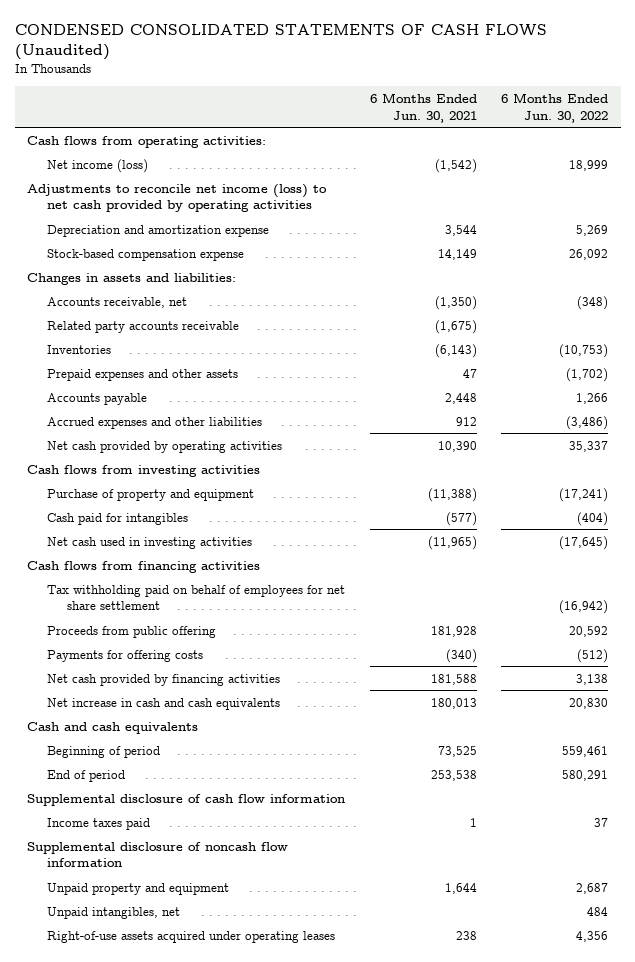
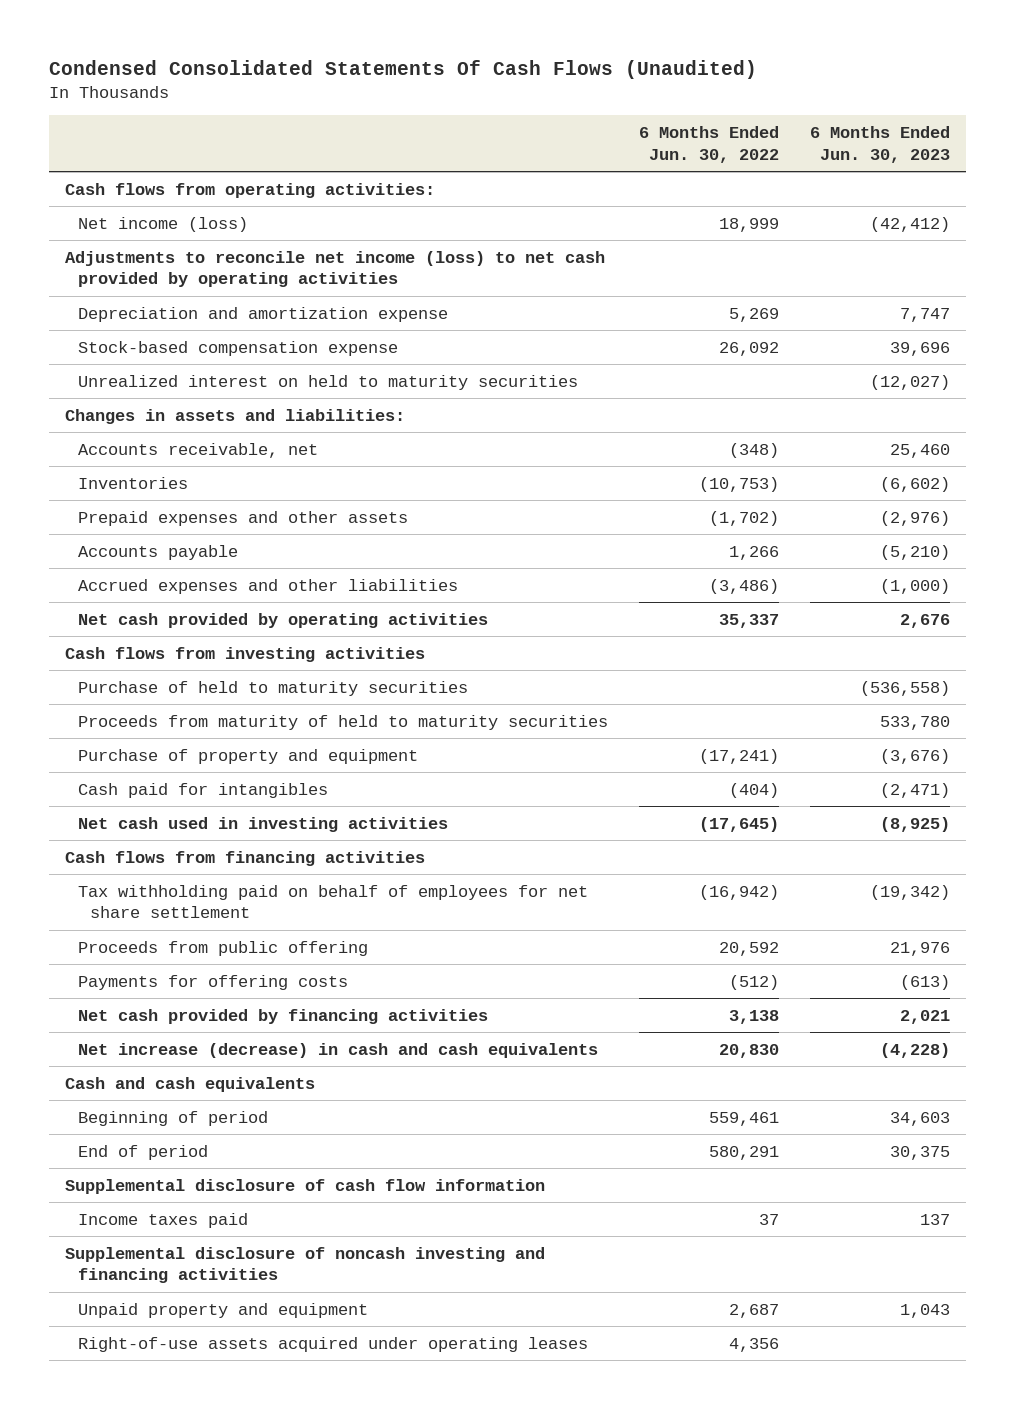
[14,23,547,61] CONDENSED CONSOLIDATED STATEMENTS OF CASH FLOWS (Unaudited) -> [49,60,758,80] Condensed Consolidated Statements Of Cash Flows (Unaudited)
[369,93,477,123] 6 Months Ended Jun. 30, 2021 -> none
none -> [810,126,951,163] 6 Months Ended Jun. 30, 2023
none -> [77,374,578,390] Unrealized interest on held to maturity securities
[47,320,240,333] Related party accounts receivable -> none
none -> [77,680,468,696] Purchase of held to maturity securities
none -> [77,714,608,730] Proceeds from maturity of held to maturity securities
[47,697,281,710] Net increase in cash and cash equivalents -> [77,1042,598,1058] Net increase (decrease) in cash and cash equivalents
[26,841,288,868] Supplemental disclosure of noncash flow information -> [64,1246,545,1284] Supplemental disclosure of noncash investing and financing activities
[47,906,181,919] Unpaid intangibles, net -> none

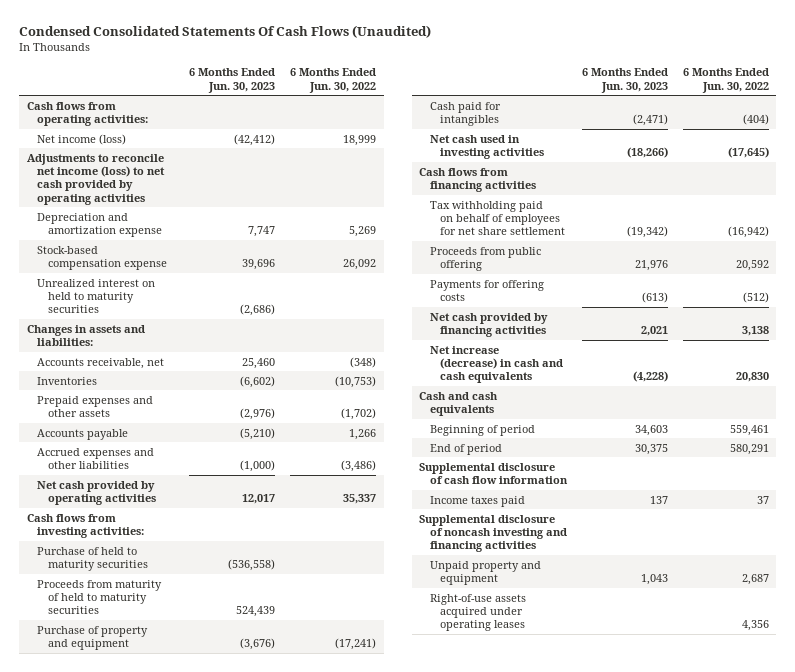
[870,374,951,390] (12,027) -> [240,304,276,317] (2,686)
[900,613,951,628] 2,676 -> [242,494,276,505] 12,017
[64,646,425,662] Cash flows from investing activities -> [26,513,145,539] Cash flows from investing activities:
[880,715,951,730] 533,780 -> [236,606,276,618] 524,439
[880,816,951,832] (8,925) -> [626,147,668,159] (18,266)

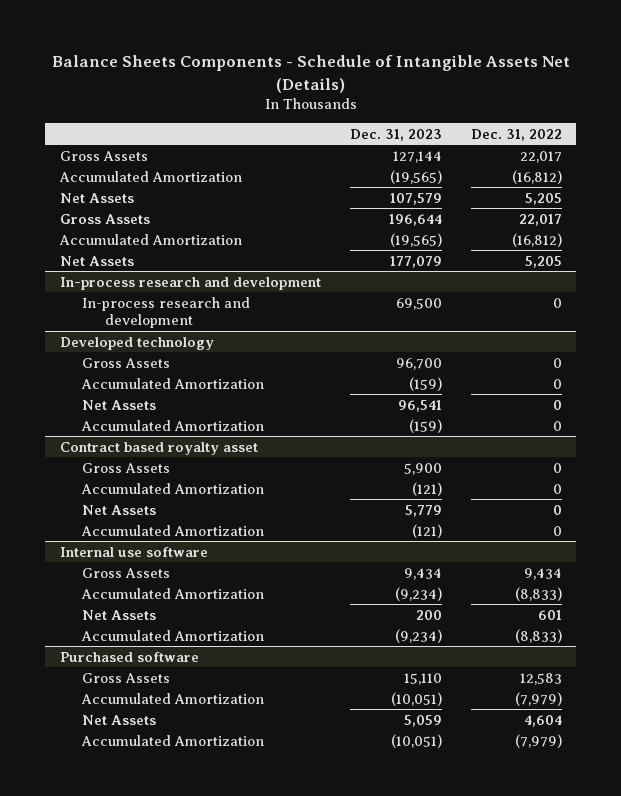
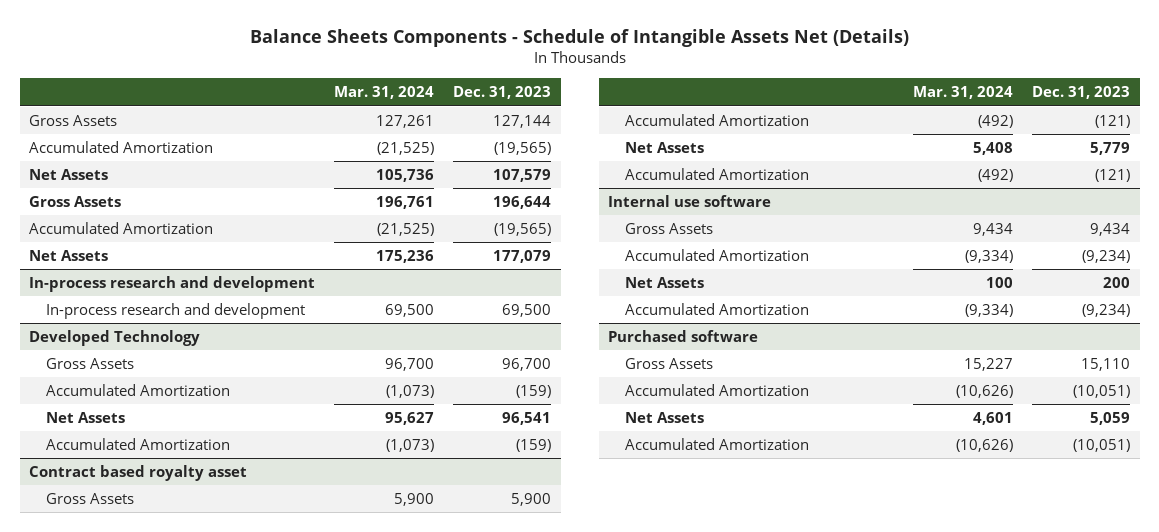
[470,128,562,141] Dec. 31, 2022 -> none
none -> [334,86,435,100] Mar. 31, 2024
[59,336,214,350] Developed technology -> [29,329,201,346] Developed Technology

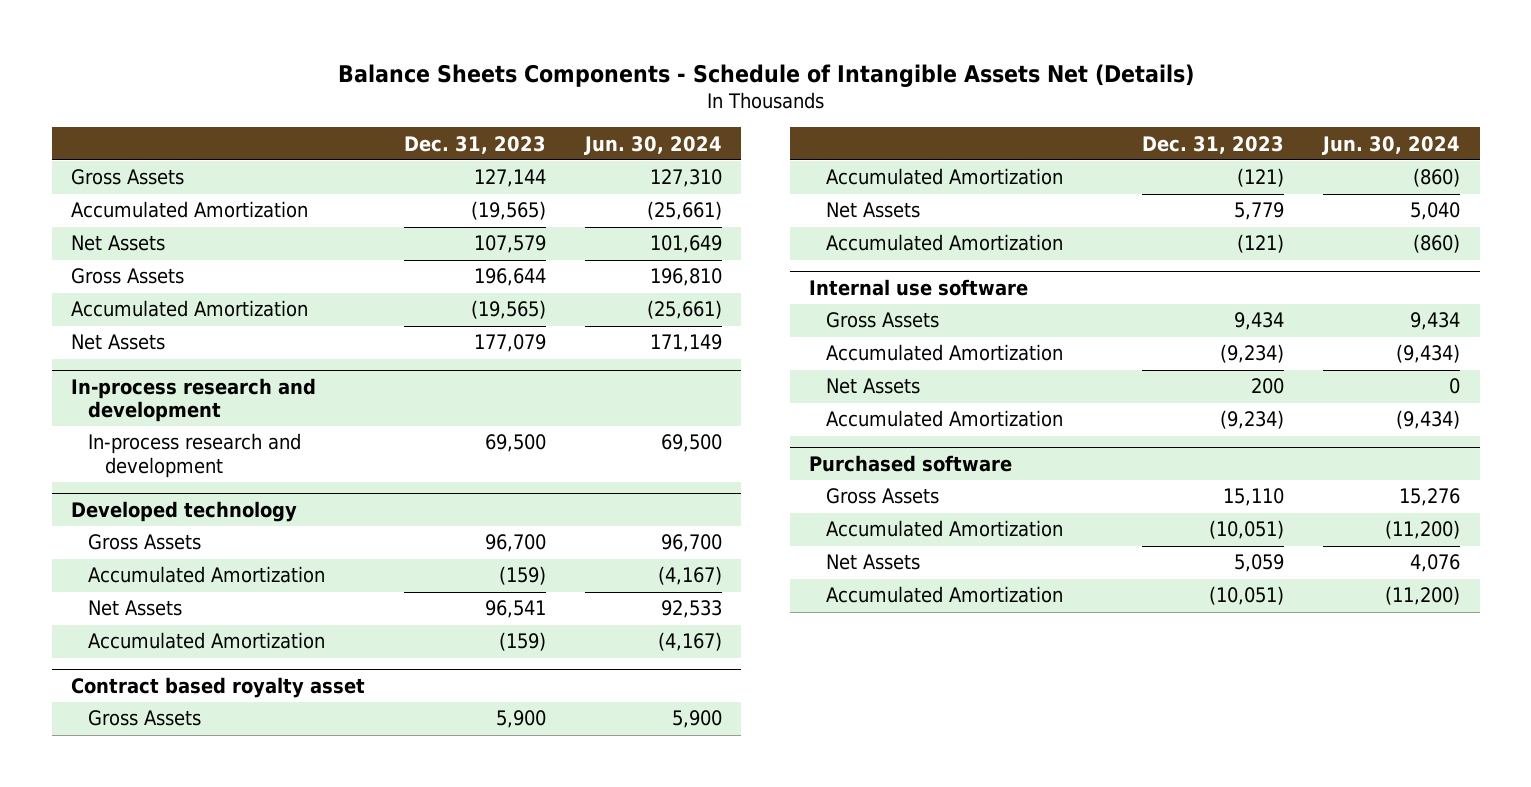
[334,86,435,100] Mar. 31, 2024 -> none
none -> [584,135,723,155] Jun. 30, 2024
[29,329,201,346] Developed Technology -> [71,500,298,522] Developed technology

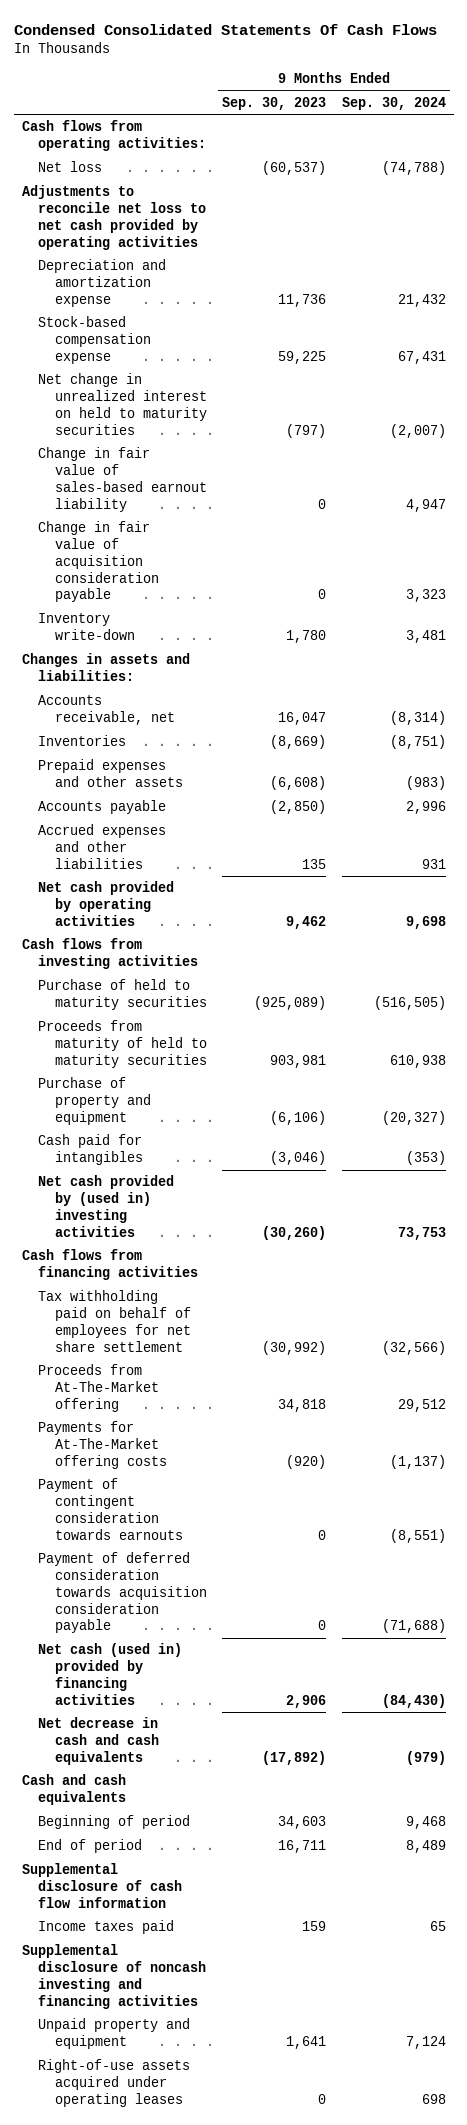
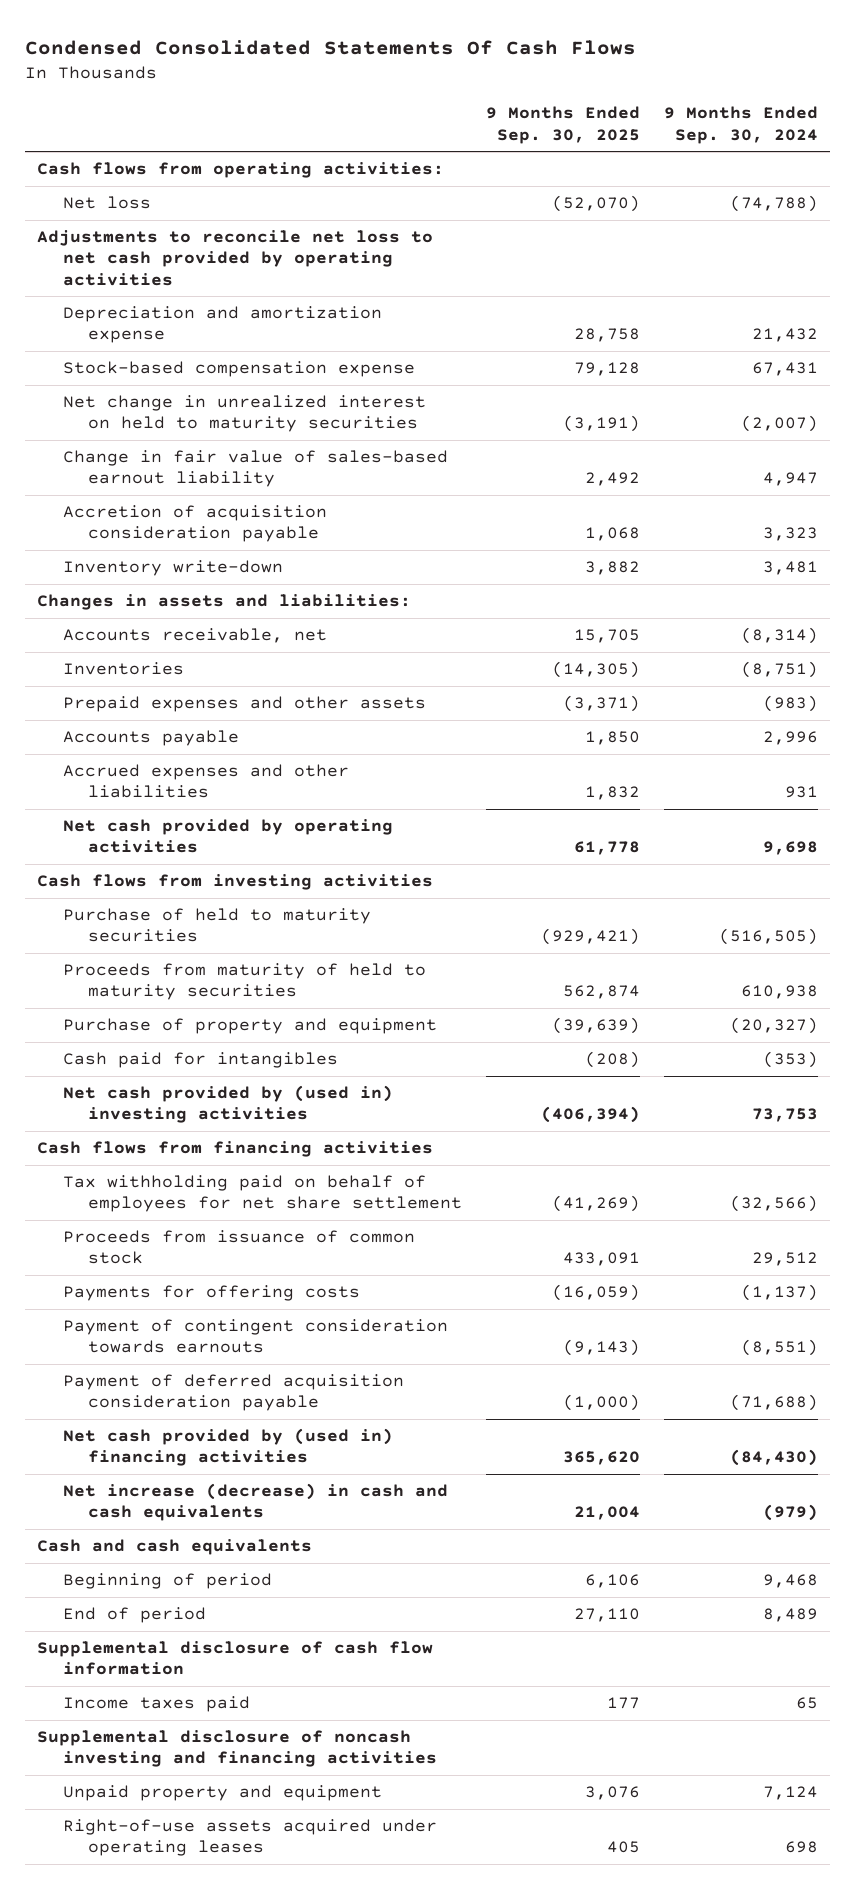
[222,96,327,110] Sep. 30, 2023 -> none
none -> [486,106,641,144] 9 Months Ended Sep. 30, 2025
[38,521,159,603] Change in fair value of acquisition consideration payable -> [62,505,327,543] Accretion of acquisition consideration payable
[38,1364,159,1412] Proceeds from At-The-Market offering -> [62,1230,415,1265] Proceeds from issuance of common stock
[38,1421,167,1469] Payments for At-The-Market offering costs -> [62,1285,360,1302] Payments for offering costs
[38,1552,207,1634] Payment of deferred consideration towards acquisition consideration payable -> [62,1374,404,1412] Payment of deferred acquisition consideration payable
[38,1643,183,1705] Net cash (used in) provided by financing activities -> [62,1428,393,1467] Net cash provided by (used in) financing activities
[38,1717,159,1765] Net decrease in cash and cash equivalents -> [62,1483,448,1522] Net increase (decrease) in cash and cash equivalents

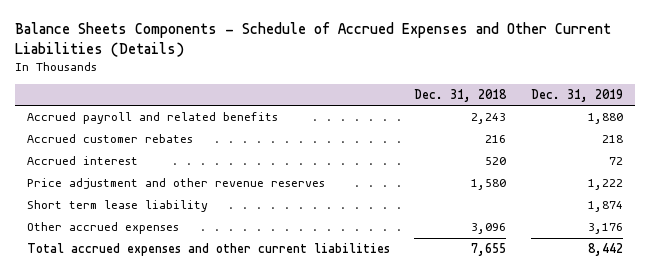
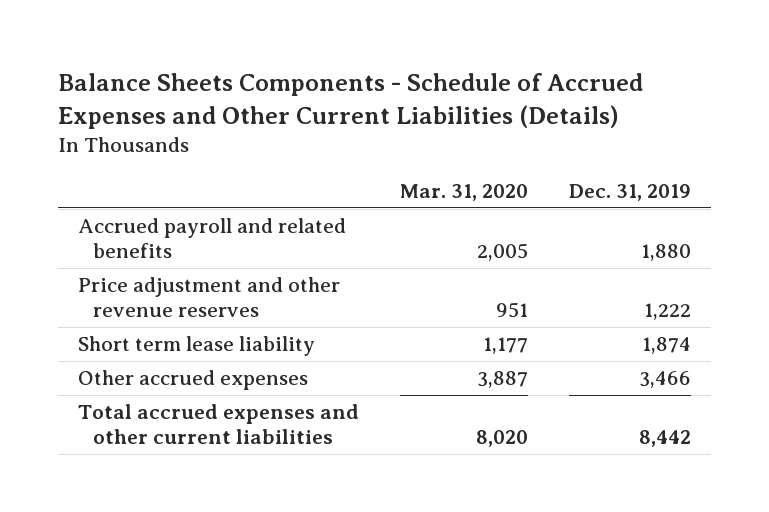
[414,88,508,102] Dec. 31, 2018 -> none
none -> [399,184,528,202] Mar. 31, 2020
[26,134,193,144] Accrued customer rebates -> none
[26,156,138,166] Accrued interest -> none
[588,223,624,235] 3,176 -> [638,371,691,389] 3,466

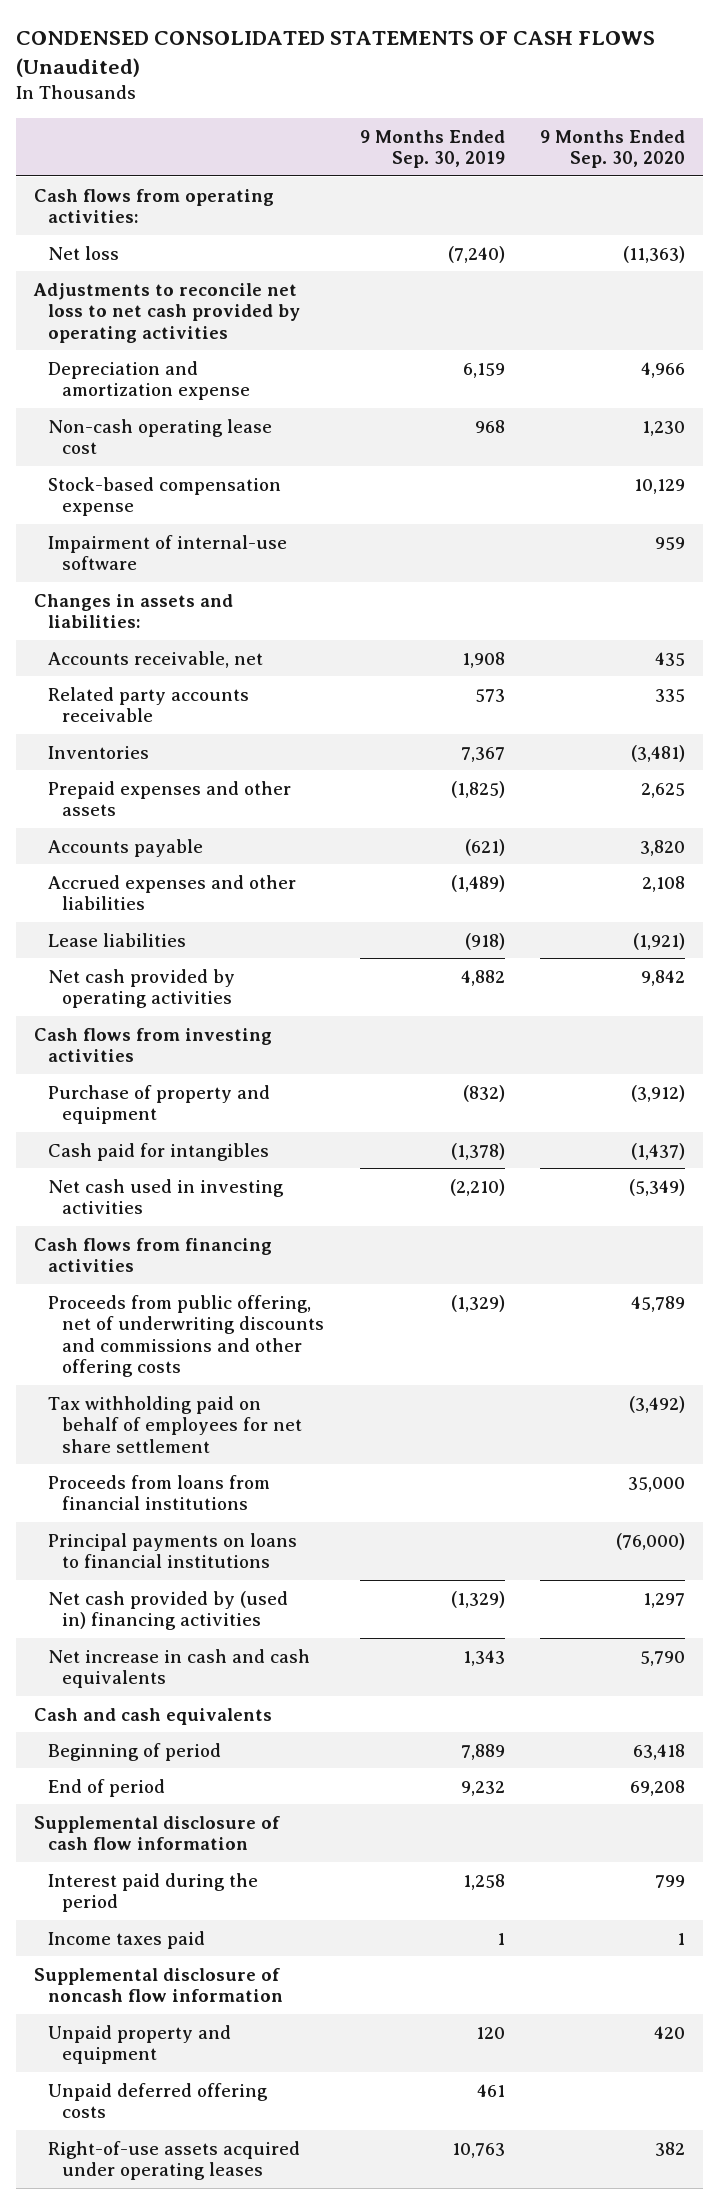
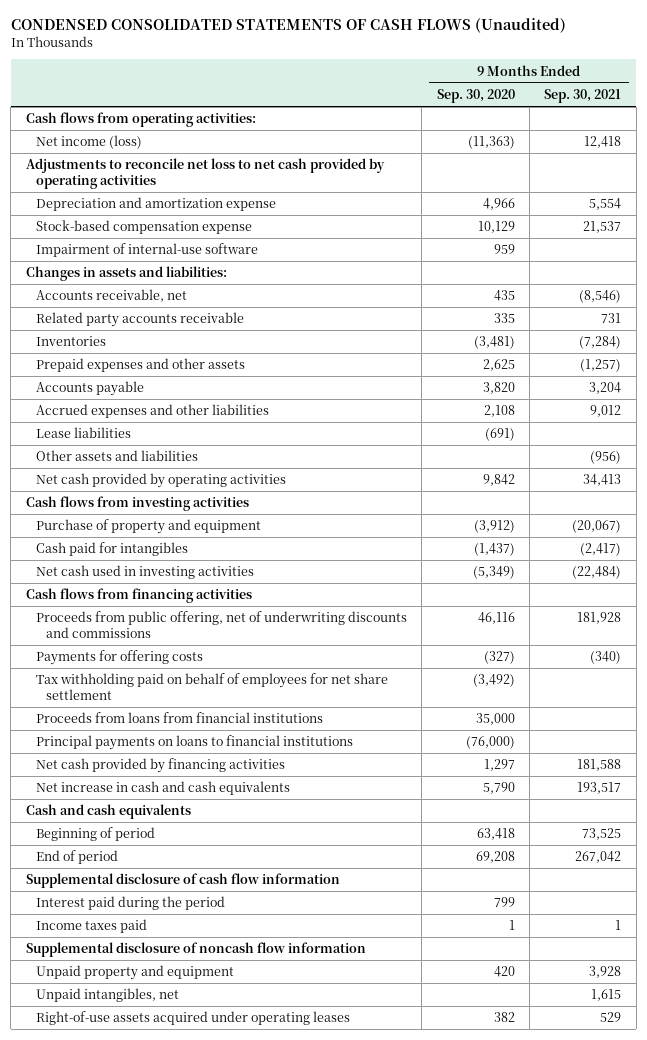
[359,129,505,169] 9 Months Ended Sep. 30, 2019 -> none
none -> [544,88,622,103] Sep. 30, 2021
[48,245,120,260] Net loss -> [35,135,142,150] Net income (loss)
[48,418,273,455] Non-cash operating lease cost -> none
[633,932,686,950] (1,921) -> [484,428,515,442] (691)
none -> [35,450,198,462] Other assets and liabilities
[48,1294,325,1378] Proceeds from public offering, net of underwriting discounts and commissions and other offering costs -> [35,611,407,638] Proceeds from public offering, net of underwriting discounts and commissions
[631,1295,686,1312] 45,789 -> [477,612,515,625] 46,116
none -> [35,650,203,666] Payments for offering costs
[48,1590,289,1631] Net cash provided by (used in) financing activities -> [35,758,285,774] Net cash provided by financing activities
[48,2082,269,2119] Unpaid deferred offering costs -> none
none -> [35,988,179,1003] Unpaid intangibles, net

